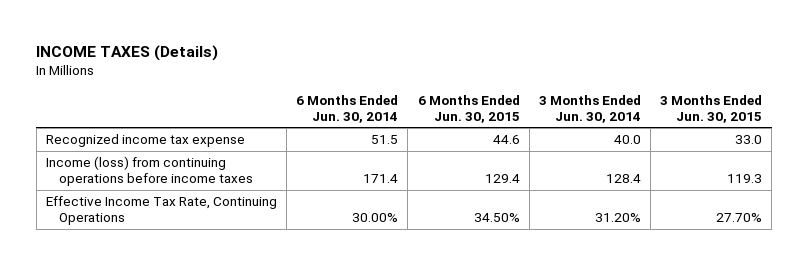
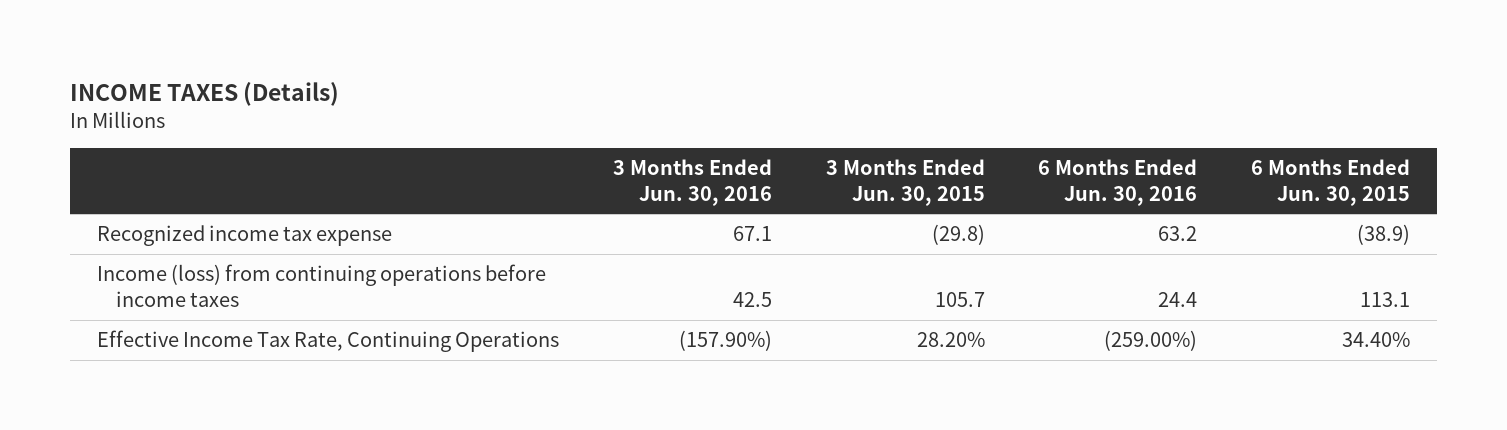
[296,94,399,123] 6 Months Ended Jun. 30, 2014 -> none
[538,94,641,123] 3 Months Ended Jun. 30, 2014 -> none
none -> [612,158,772,206] 3 Months Ended Jun. 30, 2016
none -> [1038,158,1198,206] 6 Months Ended Jun. 30, 2016
[492,135,520,145] 44.6 -> [1357,224,1411,246] (38.9)
[735,135,763,145] 33.0 -> [931,224,985,246] (29.8)
[484,174,520,184] 129.4 -> [1360,291,1411,307] 113.1
[727,174,763,184] 119.3 -> [934,291,985,307] 105.7
[473,213,520,223] 34.50% -> [1342,332,1411,348] 34.40%
[716,213,763,223] 27.70% -> [916,332,985,348] 28.20%

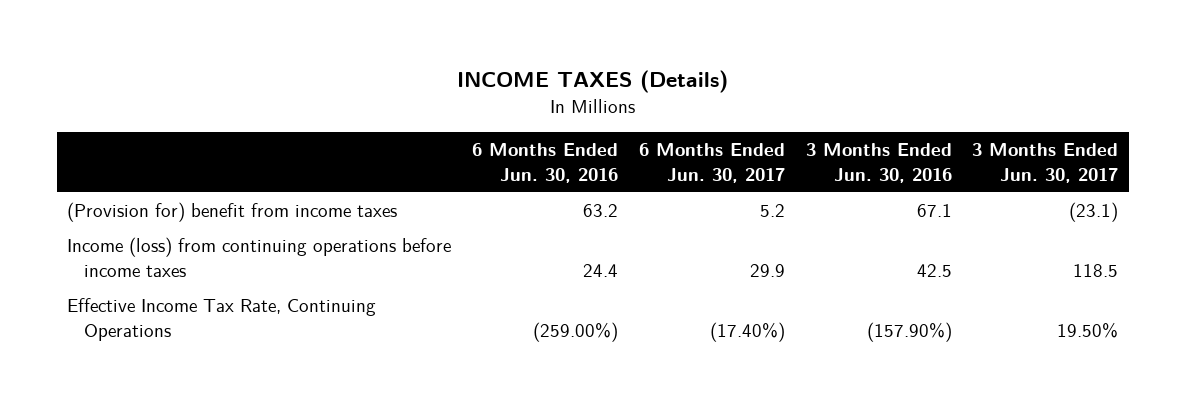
[825,158,985,206] 3 Months Ended Jun. 30, 2015 -> none
[1251,158,1411,206] 6 Months Ended Jun. 30, 2015 -> none
none -> [638,143,785,183] 6 Months Ended Jun. 30, 2017
none -> [972,143,1119,183] 3 Months Ended Jun. 30, 2017
[96,225,392,247] Recognized income tax expense -> [67,202,398,223] (Provision for) benefit from income taxes

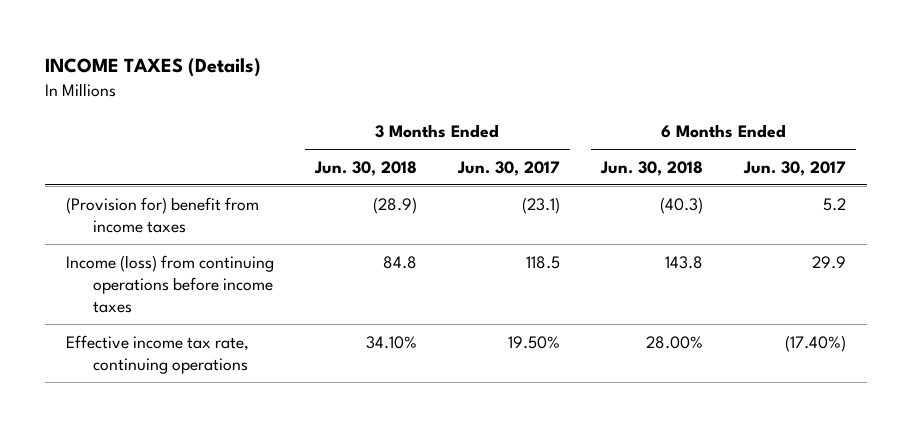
[472,143,619,183] 6 Months Ended Jun. 30, 2016 -> none
[805,143,952,183] 3 Months Ended Jun. 30, 2016 -> none
none -> [313,160,417,176] Jun. 30, 2018
none -> [599,160,703,176] Jun. 30, 2018
[67,298,377,341] Effective Income Tax Rate, Continuing Operations -> [65,334,249,374] Effective income tax rate, continuing operations

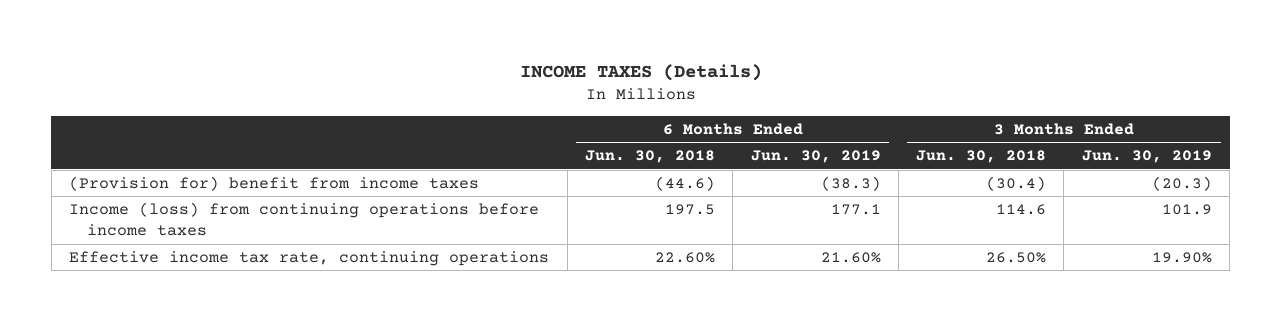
[456,160,560,176] Jun. 30, 2017 -> none
[743,160,847,176] Jun. 30, 2017 -> none
none -> [750,150,881,164] Jun. 30, 2019
none -> [1081,150,1212,164] Jun. 30, 2019
[372,196,417,214] (28.9) -> [986,175,1047,191] (30.4)
[659,196,703,214] (40.3) -> [654,175,715,191] (44.6)
[382,255,417,269] 84.8 -> [996,203,1047,215] 114.6
[664,255,703,269] 143.8 -> [664,203,715,215] 197.5
[365,335,417,349] 34.10% -> [986,251,1047,263] 26.50%
[645,335,703,349] 28.00% -> [654,251,715,263] 22.60%

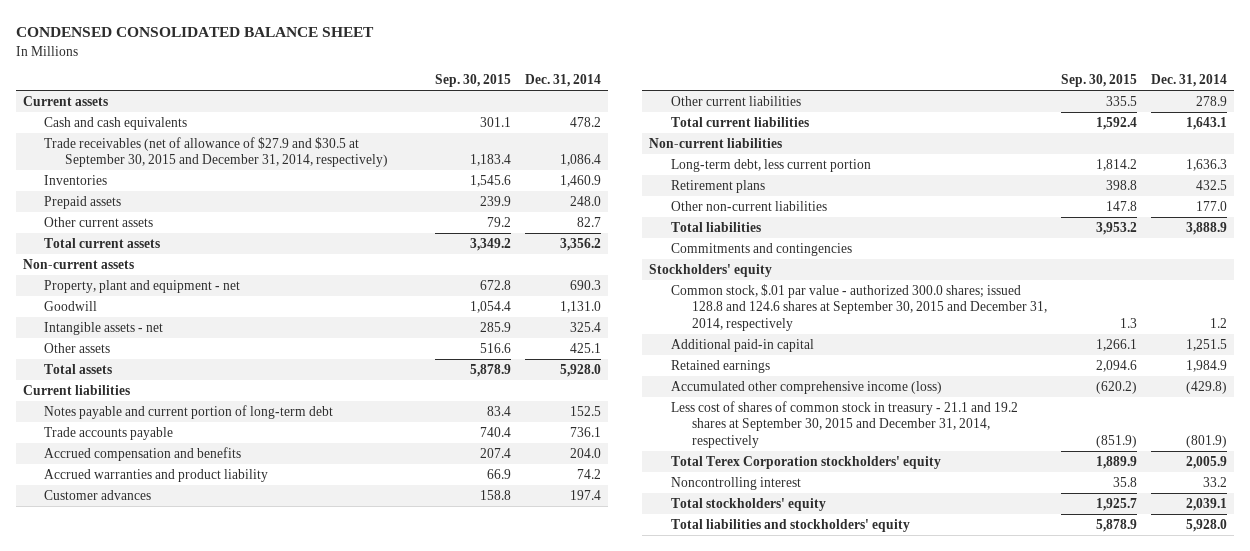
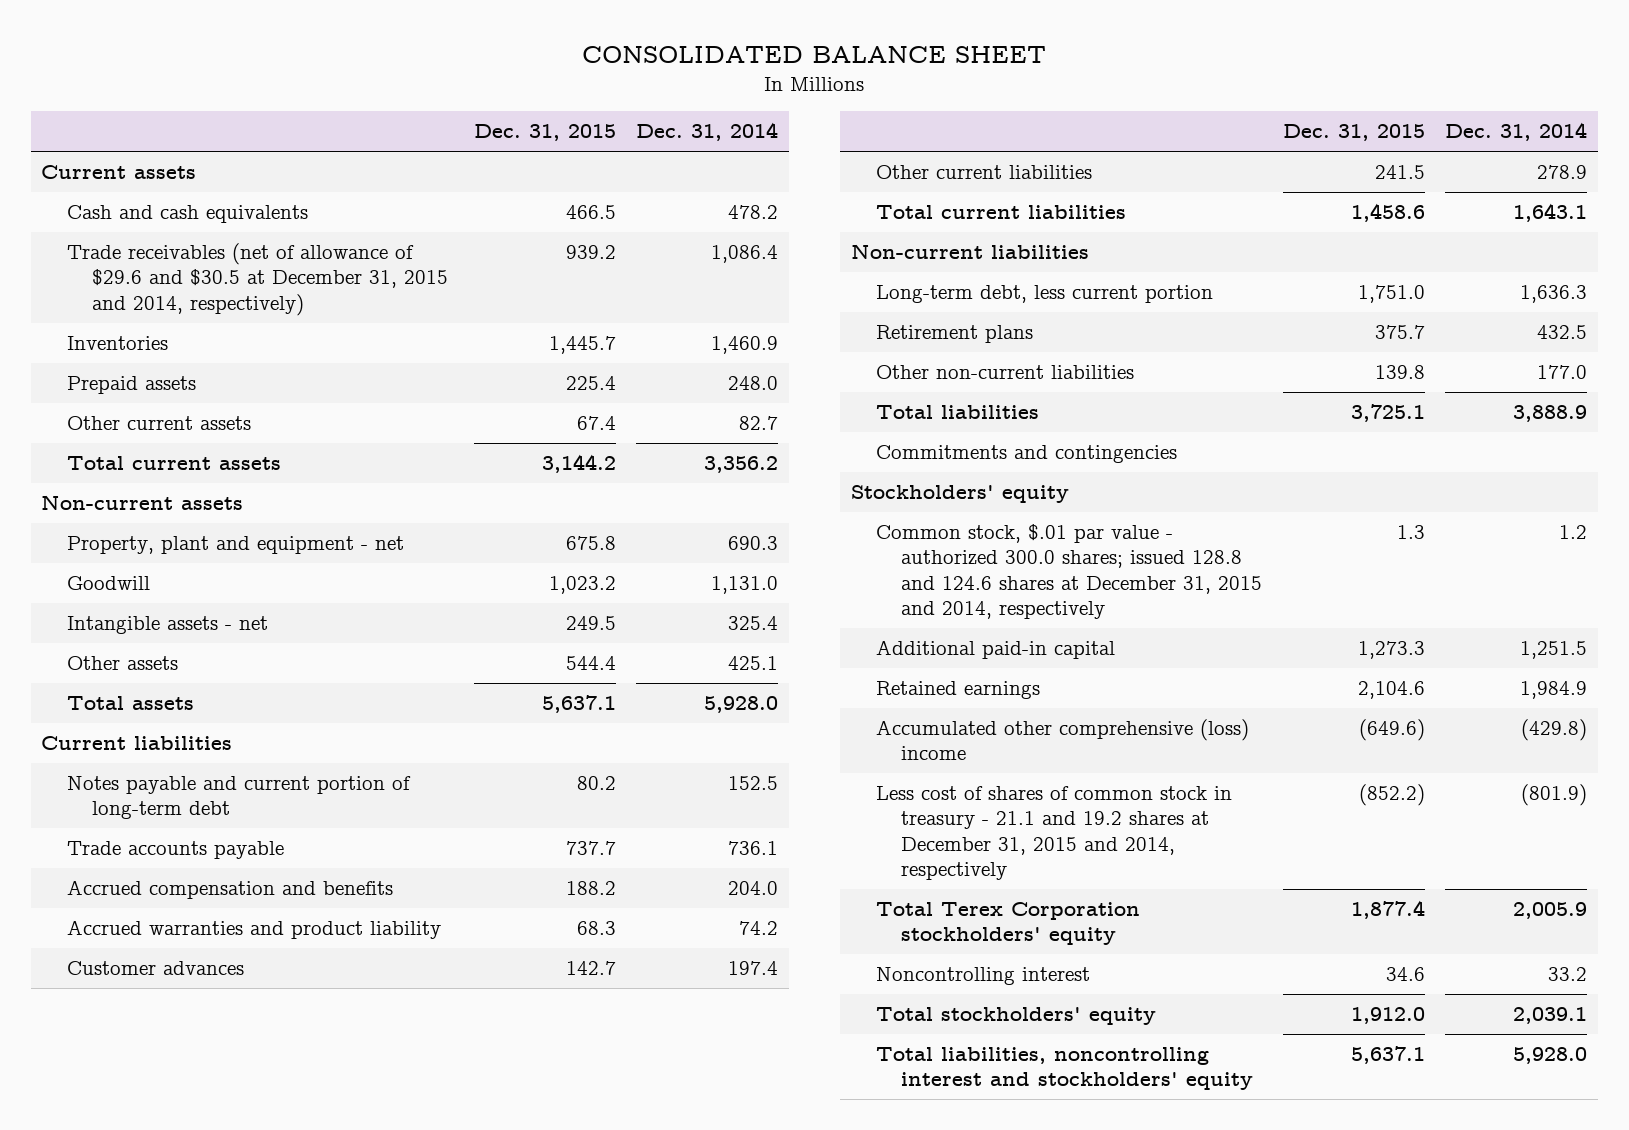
[16,27,375,38] CONDENSED CONSOLIDATED BALANCE SHEET -> [582,45,1047,63] CONSOLIDATED BALANCE SHEET
[434,74,511,88] Sep. 30, 2015 -> none
none -> [473,124,616,142] Dec. 31, 2015
[44,136,389,168] Trade receivables (net of allowance of $27.9 and $30.5 at September 30, 2015 and December 31, 2014, respectively) -> [66,243,448,316] Trade receivables (net of allowance of $29.6 and $30.5 at December 31, 2015 and 2014, respectively)
[670,283,1047,331] Common stock, $.01 par value - authorized 300.0 shares; issued 128.8 and 124.6 shares at September 30, 2015 and December 31, 2014, respectively -> [875,524,1263,619] Common stock, $.01 par value - authorized 300.0 shares; issued 128.8 and 124.6 shares at December 31, 2015 and 2014, respectively
[670,380,942,394] Accumulated other comprehensive income (loss) -> [875,719,1249,761] Accumulated other comprehensive (loss) income
[670,400,1018,448] Less cost of shares of common stock in treasury - 21.1 and 19.2 shares at September 30, 2015 and December 31, 2014, respectively -> [875,786,1232,880] Less cost of shares of common stock in treasury - 21.1 and 19.2 shares at December 31, 2015 and 2014, respectively
[670,518,910,532] Total liabilities and stockholders' equity -> [875,1047,1254,1091] Total liabilities, noncontrolling interest and stockholders' equity

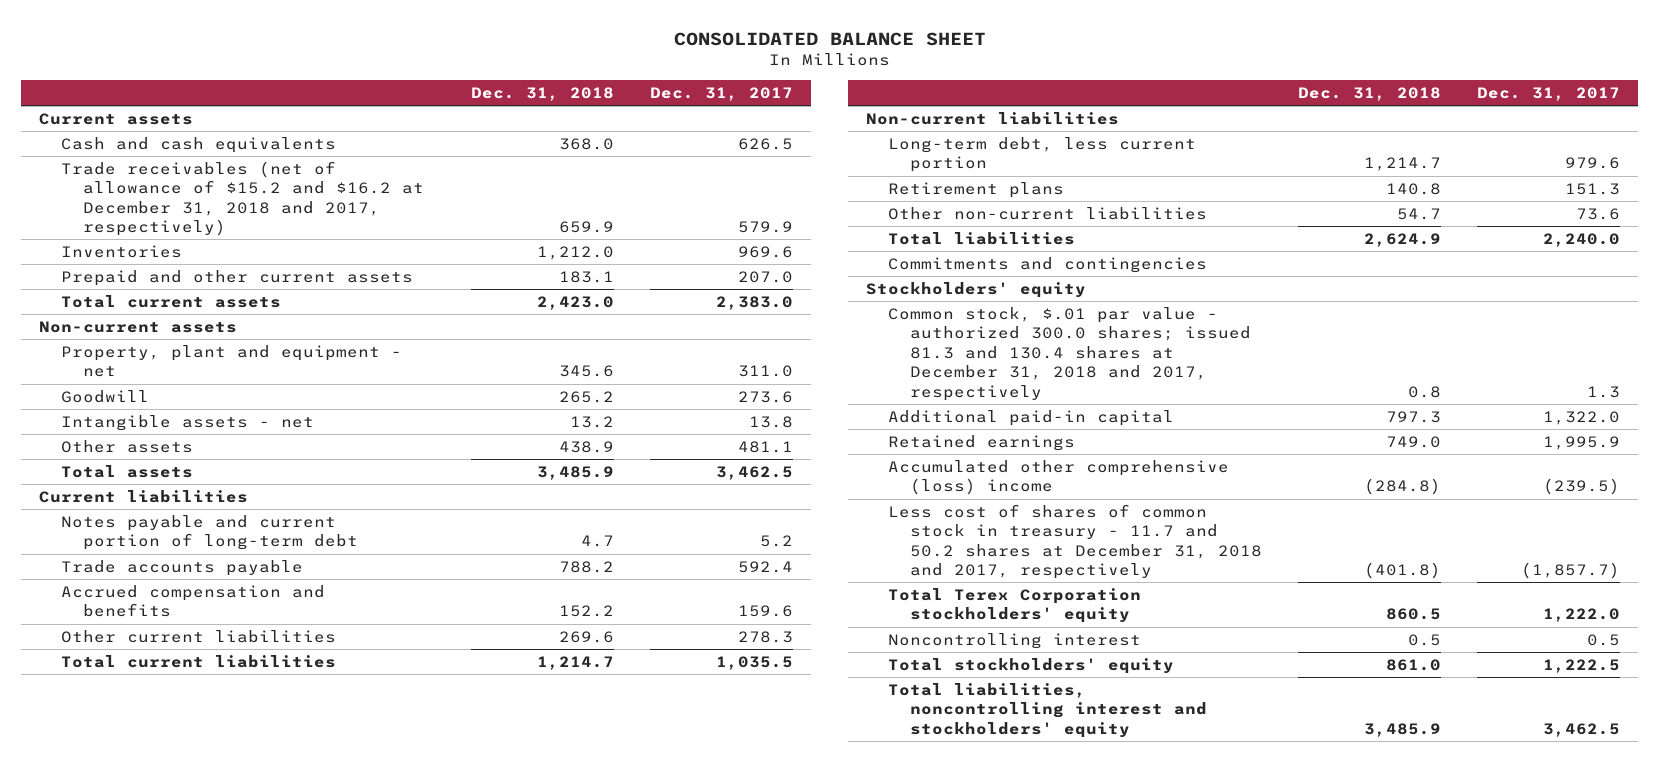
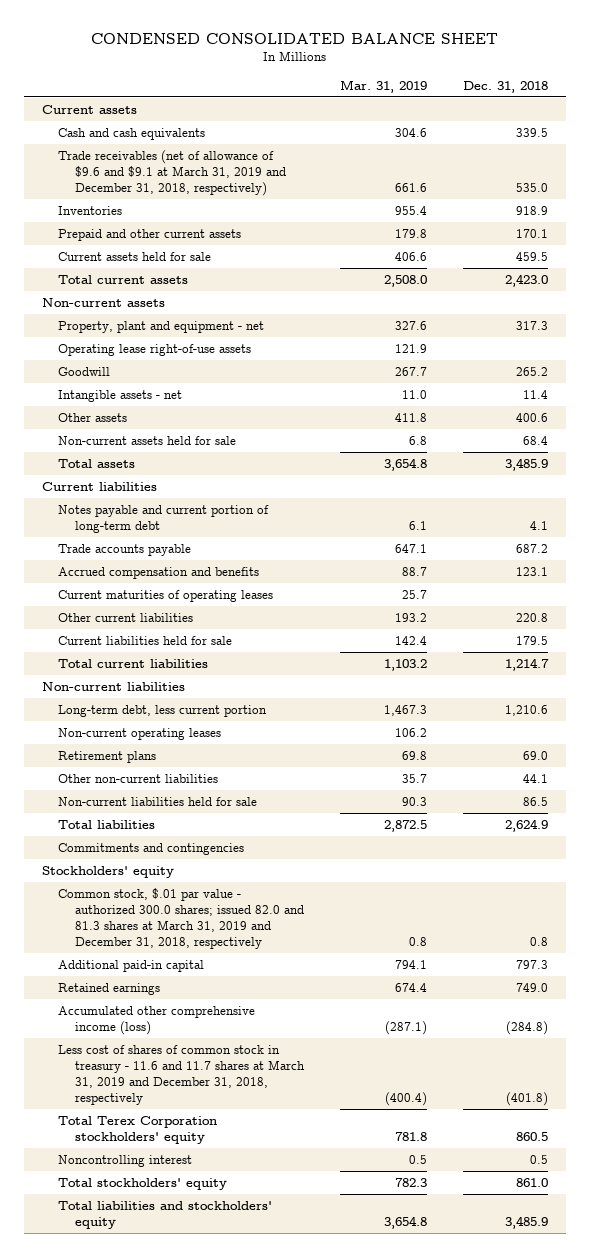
[673,31,986,46] CONSOLIDATED BALANCE SHEET -> [90,32,498,44] CONDENSED CONSOLIDATED BALANCE SHEET
[649,86,793,101] Dec. 31, 2017 -> none
none -> [339,79,427,93] Mar. 31, 2019
[558,137,614,150] 368.0 -> [515,127,548,137] 339.5
[61,160,424,237] Trade receivables (net of allowance of $15.2 and $16.2 at December 31, 2018 and 2017, respectively) -> [58,149,286,196] Trade receivables (net of allowance of $9.6 and $9.1 at March 31, 2019 and December 31, 2018, respectively)
[558,221,614,234] 659.9 -> [515,182,548,192] 535.0
[536,245,614,260] 1,212.0 -> [515,205,548,215] 918.9
[558,270,614,283] 183.1 -> [515,228,548,238] 170.1
none -> [58,251,212,261] Current assets held for sale
[558,365,614,378] 345.6 -> [515,320,548,330] 317.3
none -> [58,343,252,356] Operating lease right-of-use assets
[569,415,614,428] 13.2 -> [522,389,548,399] 11.4
[558,440,614,453] 438.9 -> [515,412,548,422] 400.6
none -> [58,435,237,445] Non-current assets held for sale
[580,535,614,548] 4.7 -> [529,520,548,530] 4.1
[558,560,614,573] 788.2 -> [515,543,548,553] 687.2
[558,605,614,618] 152.2 -> [515,566,548,576] 123.1
none -> [58,589,274,602] Current maturities of operating leases
[558,630,614,643] 269.6 -> [515,612,548,622] 220.8
none -> [58,635,233,645] Current liabilities held for sale
[1363,157,1441,172] 1,214.7 -> [504,704,548,716] 1,210.6
none -> [58,727,222,740] Non-current operating leases
[1385,182,1441,195] 140.8 -> [522,750,548,760] 69.0
[1396,207,1441,220] 54.7 -> [522,773,548,783] 44.1
none -> [58,796,258,806] Non-current liabilities held for sale
[888,306,1251,401] Common stock, $.01 par value - authorized 300.0 shares; issued 81.3 and 130.4 shares at December 31, 2018 and 2017, respectively -> [58,887,304,949] Common stock, $.01 par value - authorized 300.0 shares; issued 82.0 and 81.3 shares at March 31, 2019 and December 31, 2018, respectively
[888,459,1230,496] Accumulated other comprehensive (loss) income -> [58,1005,256,1035] Accumulated other comprehensive income (loss)
[888,503,1262,580] Less cost of shares of common stock in treasury - 11.7 and 50.2 shares at December 31, 2018 and 2017, respectively -> [58,1044,305,1105] Less cost of shares of common stock in treasury - 11.6 and 11.7 shares at March 31, 2019 and December 31, 2018, respectively
[888,682,1207,738] Total liabilities, noncontrolling interest and stockholders' equity -> [58,1200,273,1229] Total liabilities and stockholders' equity

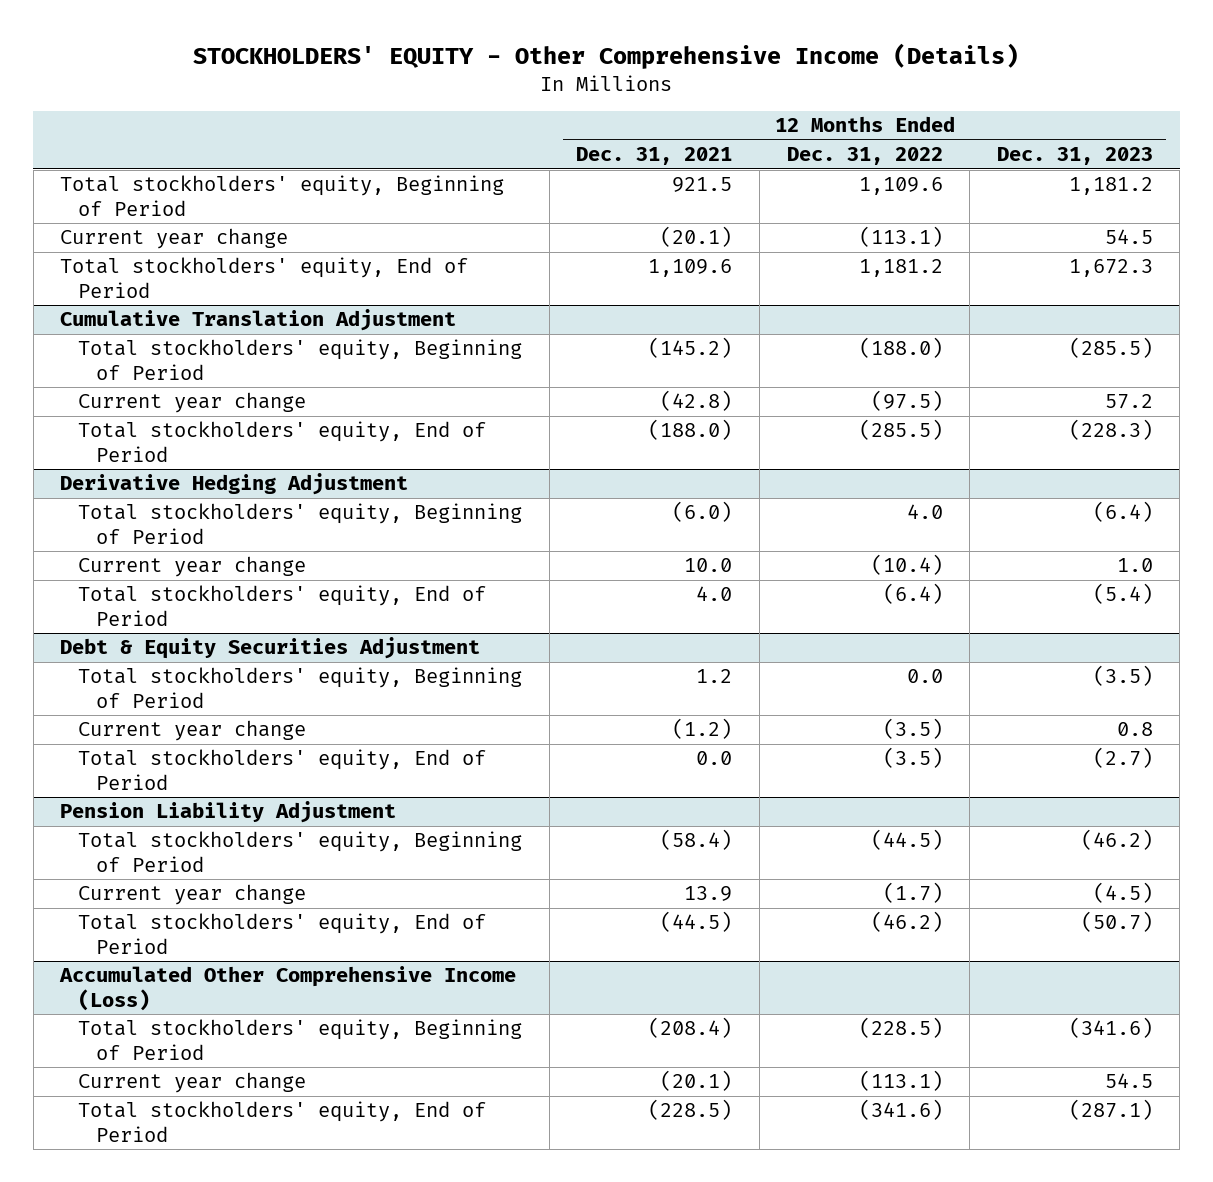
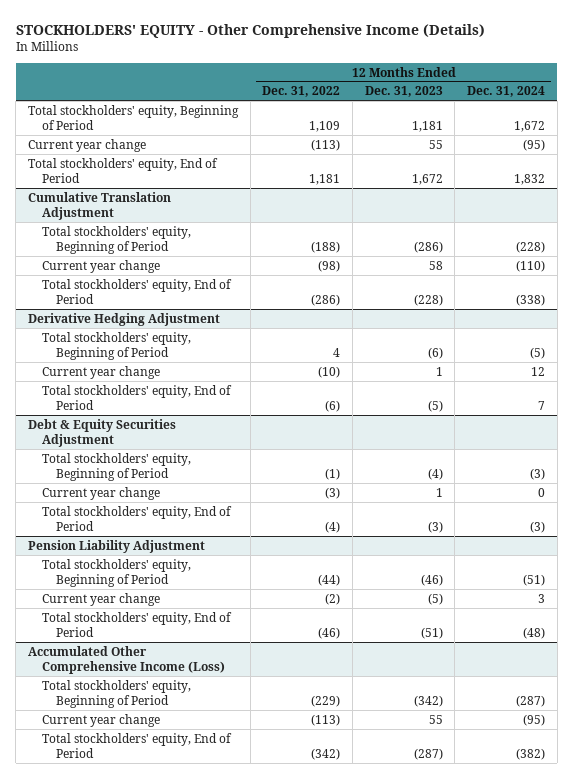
[576,147,733,166] Dec. 31, 2021 -> none
none -> [466,86,545,98] Dec. 31, 2024
[858,177,943,196] 1,109.6 -> [309,120,341,132] 1,109
[1068,177,1153,196] 1,181.2 -> [411,120,443,132] 1,181
[858,226,943,248] (113.1) -> [311,138,341,151] (113)
[1104,229,1153,245] 54.5 -> [428,139,443,149] 55
[858,259,943,278] 1,181.2 -> [309,173,341,185] 1,181
[1068,259,1153,278] 1,672.3 -> [411,173,443,185] 1,672
[858,337,943,359] (188.0) -> [311,240,341,253] (188)
[1068,337,1153,359] (285.5) -> [413,240,443,253] (286)
[870,390,943,412] (97.5) -> [318,259,341,272] (98)
[1104,394,1153,410] 57.2 -> [428,260,443,270] 58
[858,419,943,441] (285.5) -> [311,293,341,306] (286)
[1068,419,1153,441] (228.3) -> [413,293,443,306] (228)
[906,504,943,520] 4.0 -> [333,347,341,357] 4
[1092,501,1153,523] (6.4) -> [427,346,443,359] (6)
[870,554,943,576] (10.4) -> [318,365,341,378] (10)
[1116,558,1153,573] 1.0 -> [435,366,443,376] 1
[882,583,943,605] (6.4) -> [325,399,341,412] (6)
[1092,583,1153,605] (5.4) -> [427,399,443,412] (5)
[906,669,943,684] 0.0 -> [325,467,341,480] (1)
[1092,665,1153,687] (3.5) -> [427,467,443,480] (4)
[882,718,943,740] (3.5) -> [325,486,341,499] (3)
[1116,722,1153,737] 0.8 -> [435,487,443,497] 1
[882,747,943,769] (3.5) -> [325,520,341,533] (4)
[1092,747,1153,769] (2.7) -> [427,520,443,533] (3)
[870,829,943,851] (44.5) -> [318,573,341,586] (44)
[1080,829,1153,851] (46.2) -> [420,573,443,586] (46)
[882,882,943,904] (1.7) -> [325,592,341,605] (2)
[1092,882,1153,904] (4.5) -> [427,592,443,605] (5)
[870,911,943,933] (46.2) -> [318,626,341,639] (46)
[1080,911,1153,933] (50.7) -> [420,626,443,639] (51)
[858,1017,943,1039] (228.5) -> [311,694,341,707] (229)
[1068,1017,1153,1039] (341.6) -> [413,694,443,707] (342)
[858,1070,943,1092] (113.1) -> [311,713,341,726] (113)
[1104,1073,1153,1089] 54.5 -> [428,714,443,724] 55
[858,1099,943,1121] (341.6) -> [311,747,341,760] (342)
[1068,1099,1153,1121] (287.1) -> [413,747,443,760] (287)

